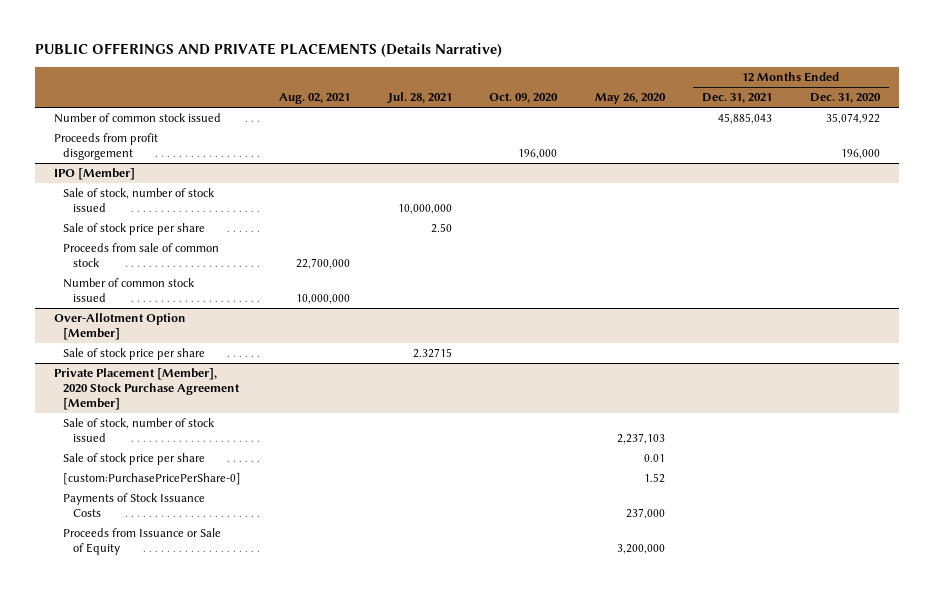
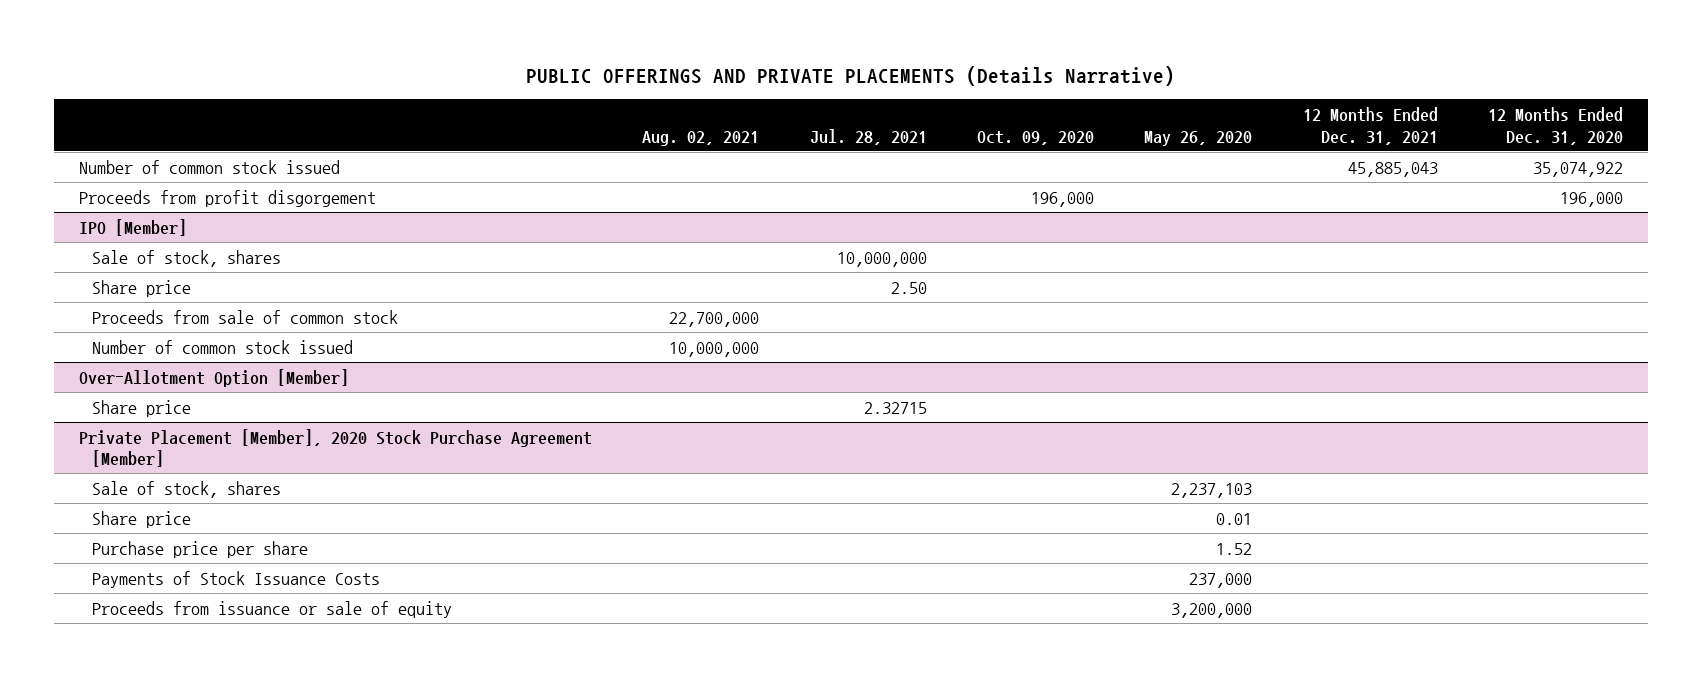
[63,188,216,212] Sale of stock, number of stock issued -> [92,249,282,267] Sale of stock, shares
[63,223,206,236] Sale of stock price per share -> [92,279,192,297] Share price
[63,348,206,361] Sale of stock price per share -> [92,399,192,417] Share price
[63,418,216,442] Sale of stock, number of stock issued -> [92,480,282,498] Sale of stock, shares
[63,453,206,466] Sale of stock price per share -> [92,510,192,528] Share price
[63,473,242,486] [custom:PurchasePricePerShare-0] -> [92,540,309,558] Purchase price per share
[63,528,222,555] Proceeds from Issuance or Sale of Equity -> [92,600,453,618] Proceeds from issuance or sale of equity

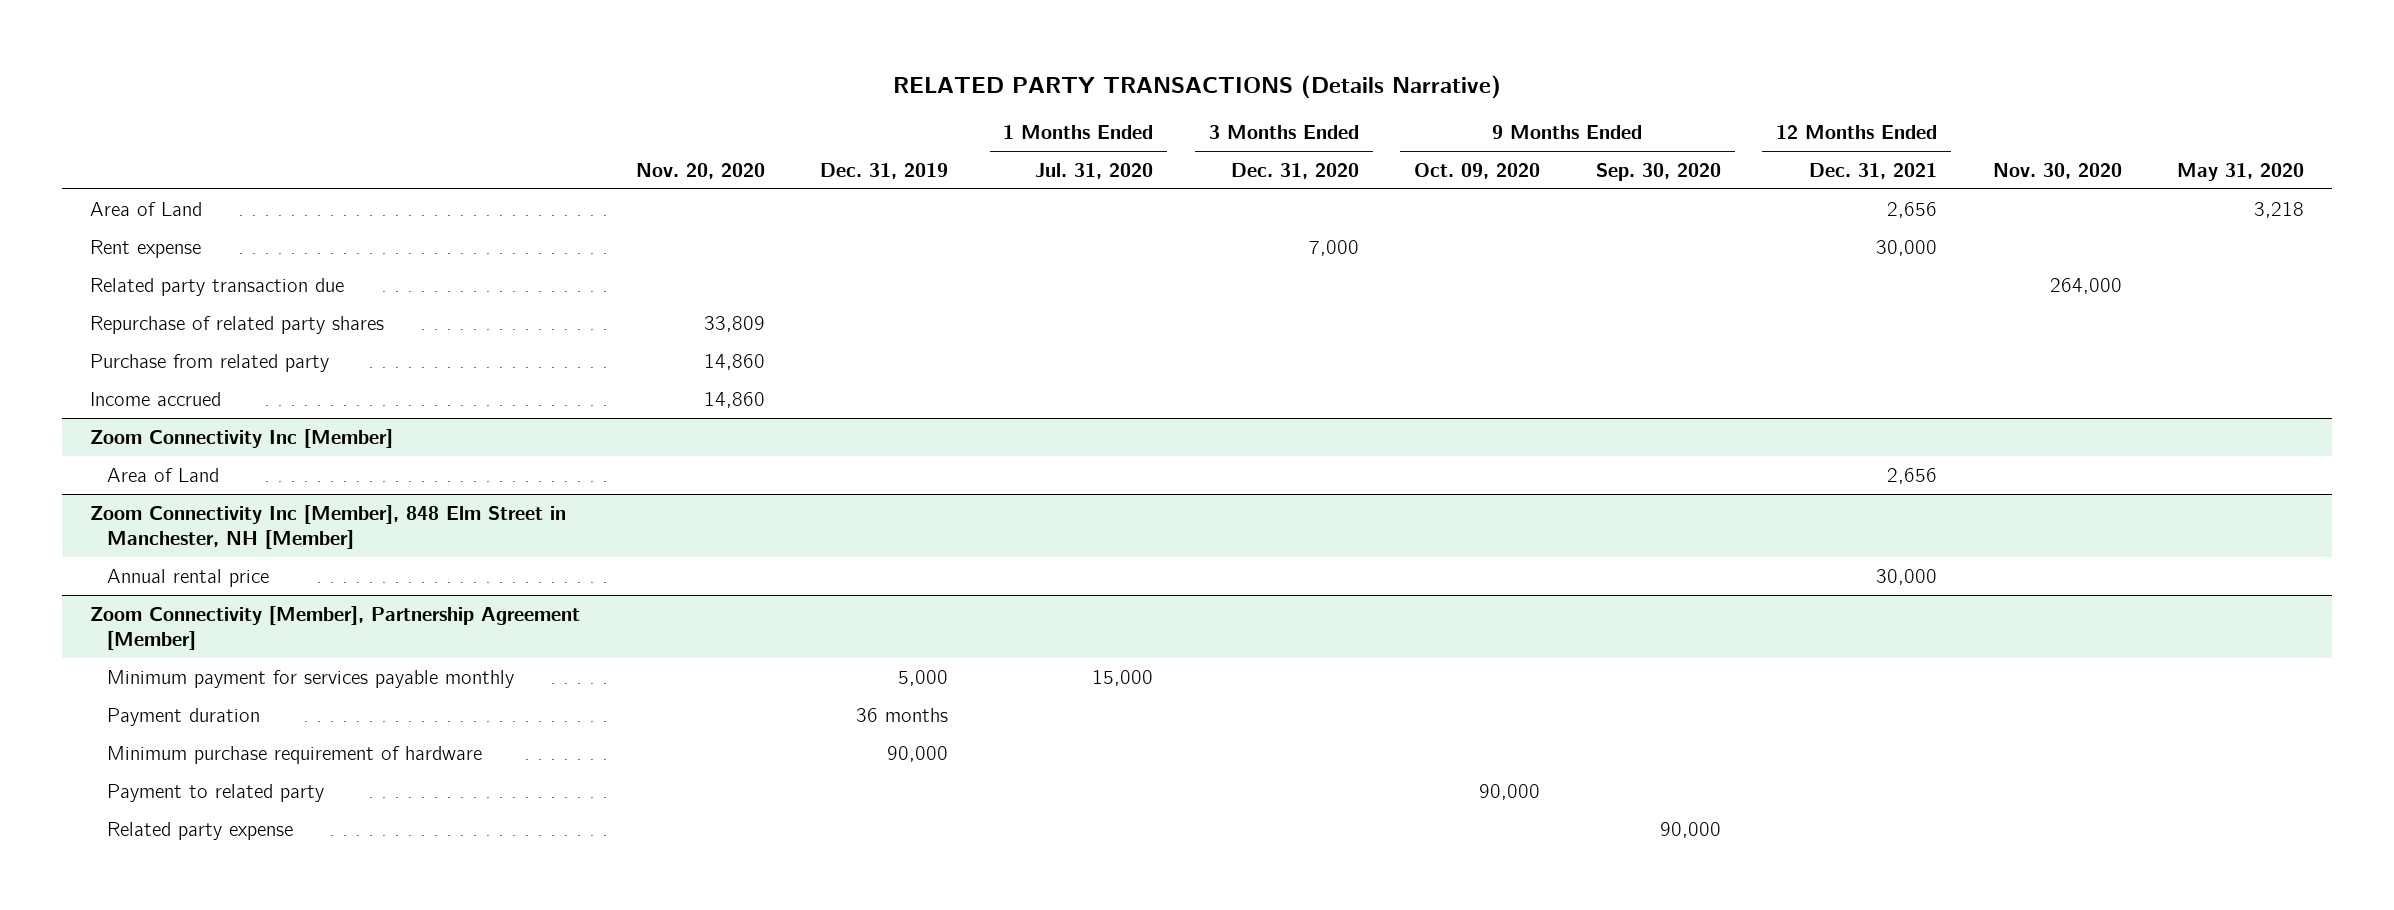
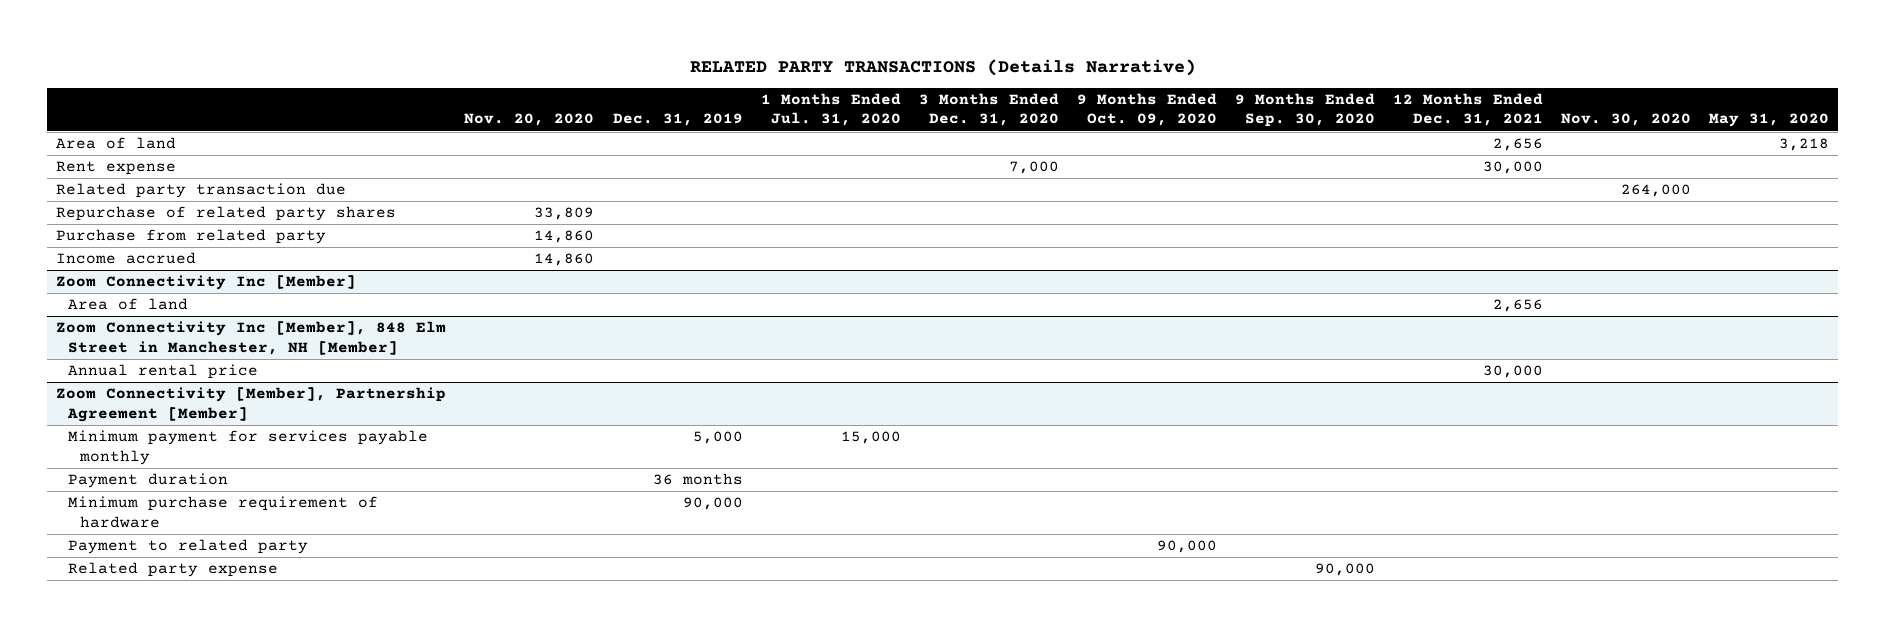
[90,201,203,216] Area of Land -> [56,137,177,150] Area of land
[106,467,219,482] Area of Land -> [68,298,189,311] Area of land

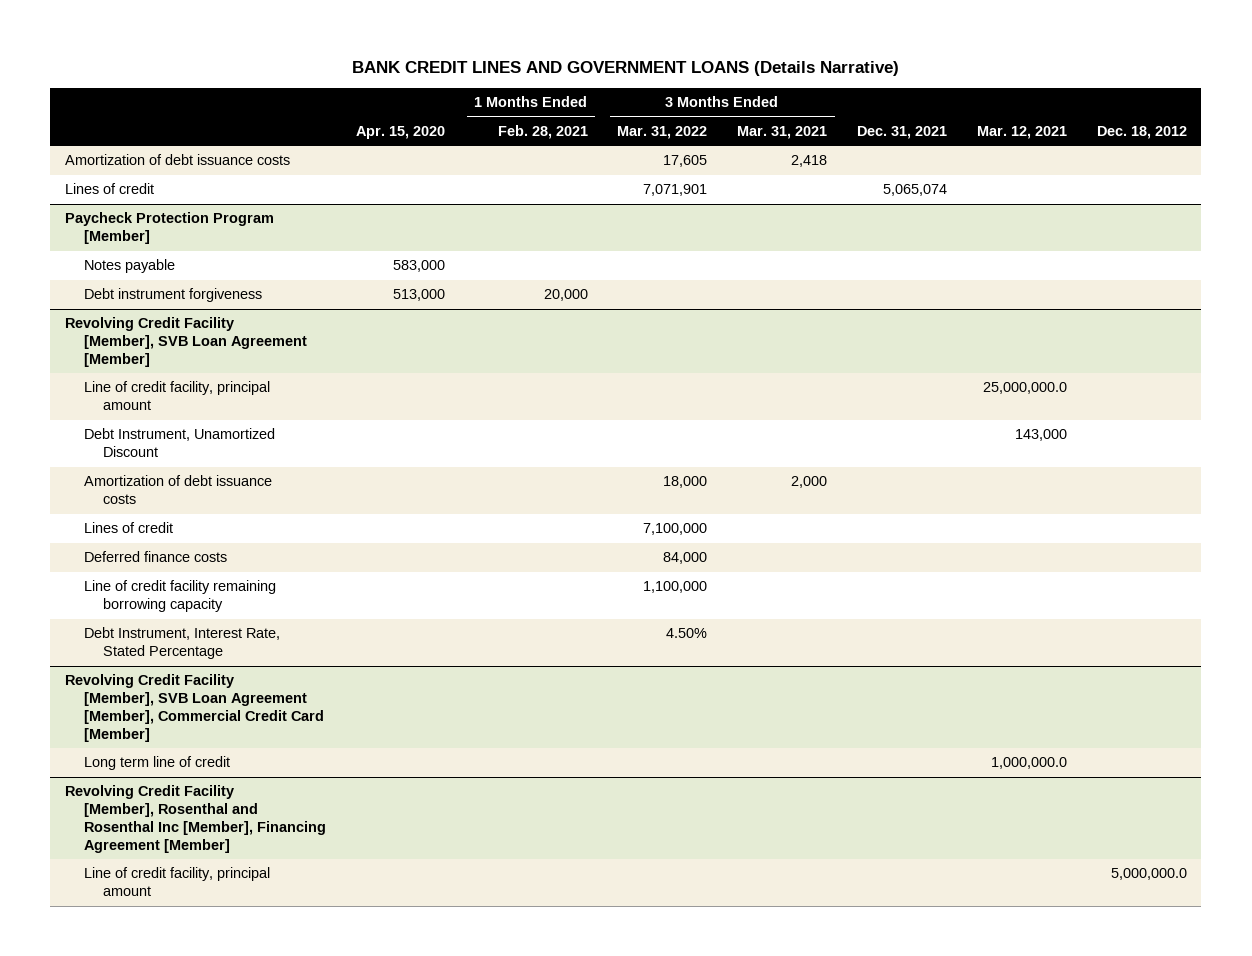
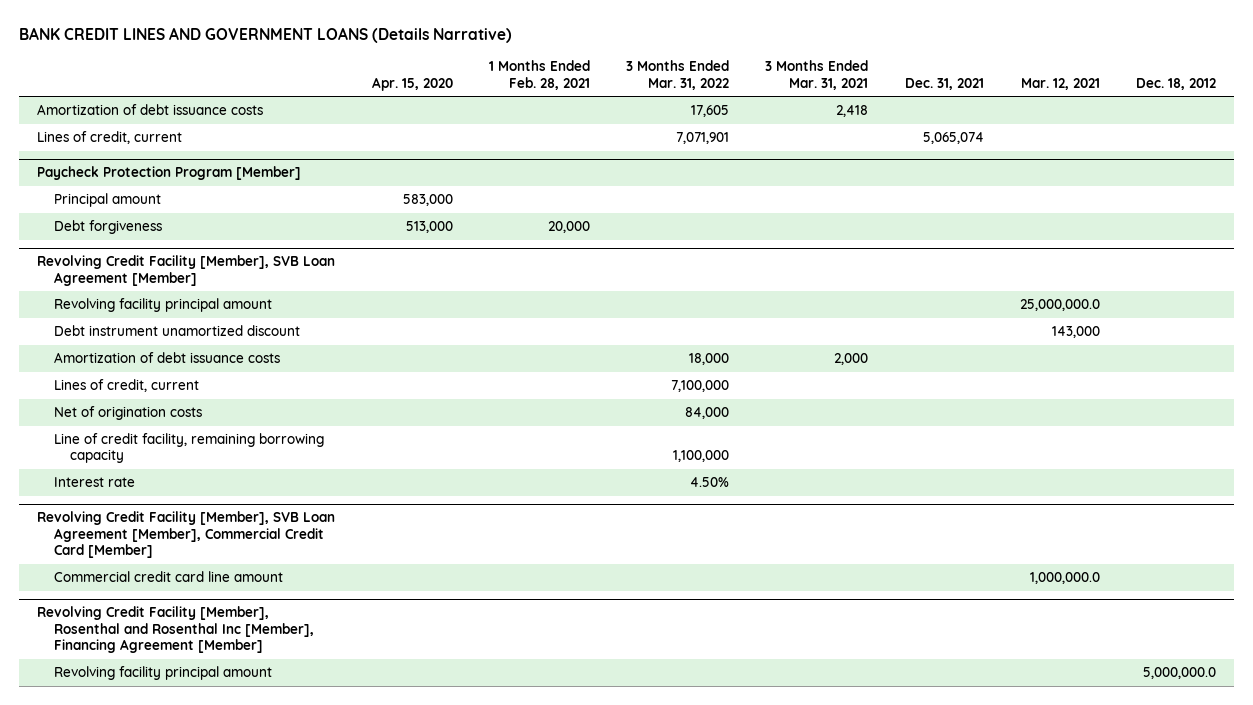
[65,183,155,195] Lines of credit -> [37,131,183,145] Lines of credit, current
[83,259,175,274] Notes payable -> [53,193,161,208] Principal amount
[83,288,262,303] Debt instrument forgiveness -> [53,220,162,235] Debt forgiveness
[83,381,270,411] Line of credit facility, principal amount -> [53,298,272,313] Revolving facility principal amount
[83,428,275,458] Debt Instrument, Unamortized Discount -> [53,325,300,337] Debt instrument unamortized discount
[83,522,173,534] Lines of credit -> [53,379,199,393] Lines of credit, current
[83,551,227,563] Deferred finance costs -> [53,406,202,421] Net of origination costs
[83,580,276,613] Line of credit facility remaining borrowing capacity -> [53,433,324,464] Line of credit facility, remaining borrowing capacity
[83,627,280,660] Debt Instrument, Interest Rate, Stated Percentage -> [53,477,135,488] Interest rate
[83,756,230,771] Long term line of credit -> [53,571,283,583] Commercial credit card line amount
[83,867,270,897] Line of credit facility, principal amount -> [53,666,272,681] Revolving facility principal amount

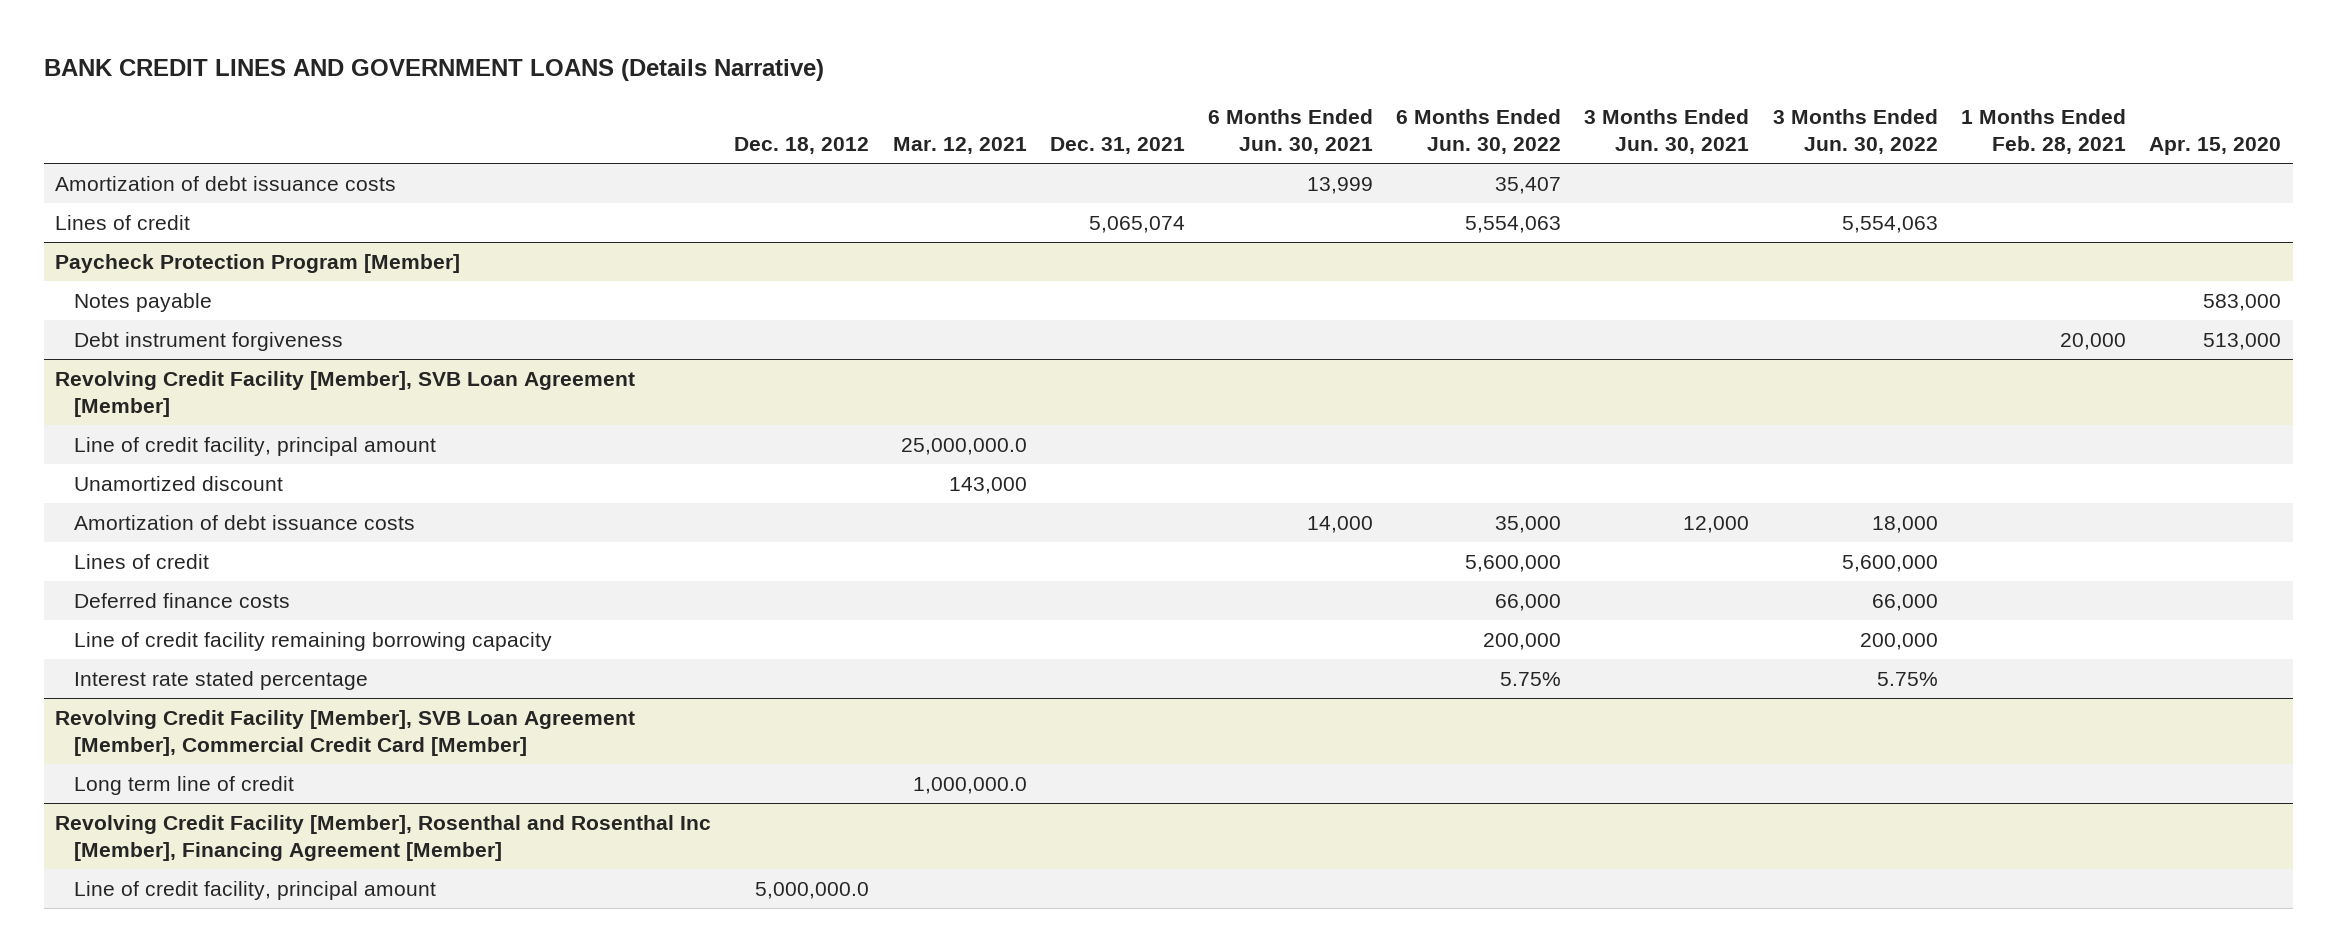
[626,60,730,90] 3 Months Ended Mar. 31, 2022 -> none
[765,60,869,90] 3 Months Ended Mar. 31, 2021 -> none
none -> [1208,109,1374,154] 6 Months Ended Jun. 30, 2021
none -> [1396,109,1562,154] 6 Months Ended Jun. 30, 2022
none -> [1584,109,1750,154] 3 Months Ended Jun. 30, 2021
none -> [1772,109,1938,154] 3 Months Ended Jun. 30, 2022
[37,131,183,145] Lines of credit, current -> [55,214,191,230] Lines of credit
[53,193,161,208] Principal amount -> [73,292,212,312] Notes payable
[53,220,162,235] Debt forgiveness -> [73,331,343,351] Debt instrument forgiveness
[53,298,272,313] Revolving facility principal amount -> [73,436,436,456] Line of credit facility, principal amount
[53,325,300,337] Debt instrument unamortized discount -> [73,475,283,491] Unamortized discount
[53,379,199,393] Lines of credit, current -> [73,553,209,569] Lines of credit
[53,406,202,421] Net of origination costs -> [73,592,290,608] Deferred finance costs
[53,433,324,464] Line of credit facility, remaining borrowing capacity -> [73,631,552,651] Line of credit facility remaining borrowing capacity
[53,477,135,488] Interest rate -> [73,670,368,690] Interest rate stated percentage
[53,571,283,583] Commercial credit card line amount -> [73,775,294,795] Long term line of credit
[53,666,272,681] Revolving facility principal amount -> [73,880,436,900] Line of credit facility, principal amount

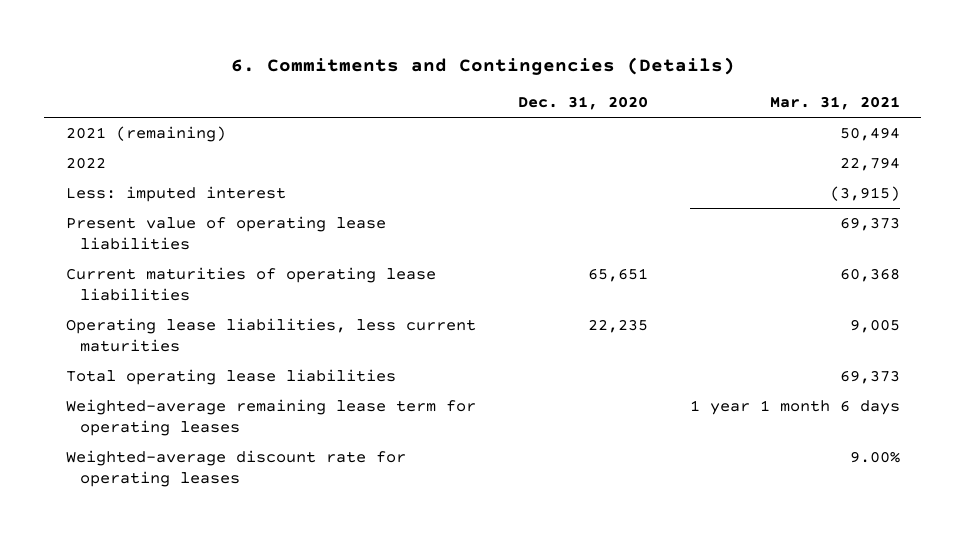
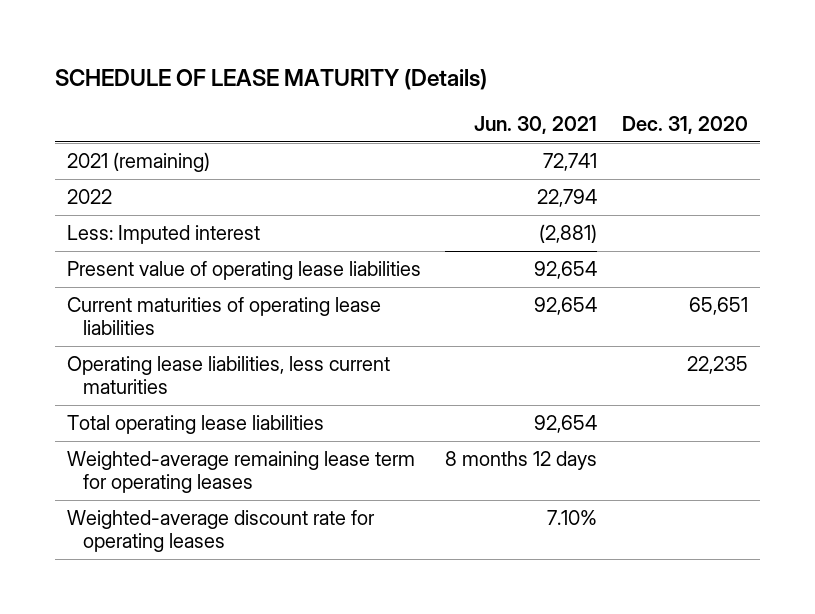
[230,56,735,75] 6. Commitments and Contingencies (Details) -> [54,68,487,90] SCHEDULE OF LEASE MATURITY (Details)
[770,96,901,111] Mar. 31, 2021 -> none
none -> [474,115,598,134] Jun. 30, 2021
[65,185,286,202] Less: imputed interest -> [67,225,261,245] Less: Imputed interest

